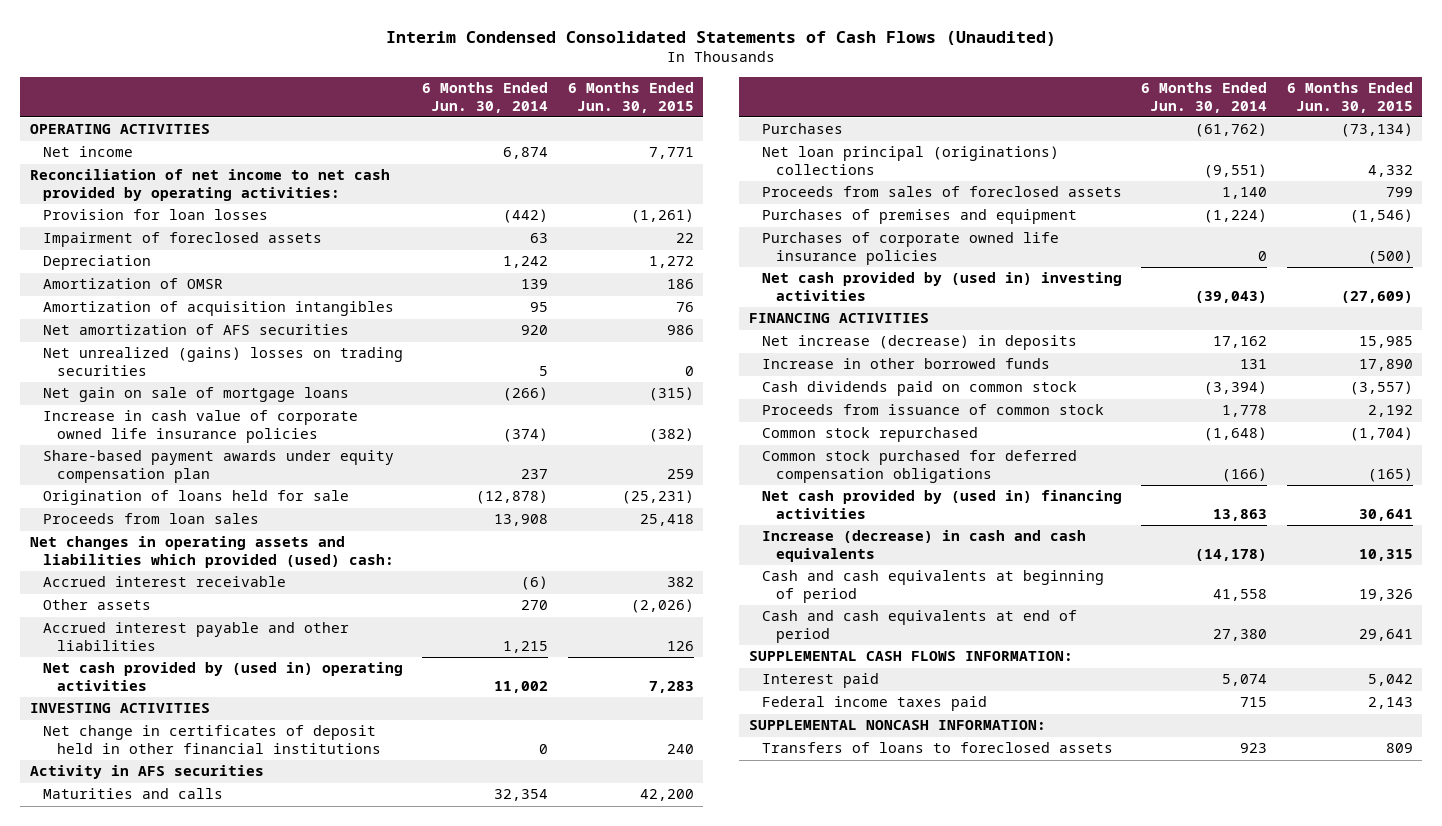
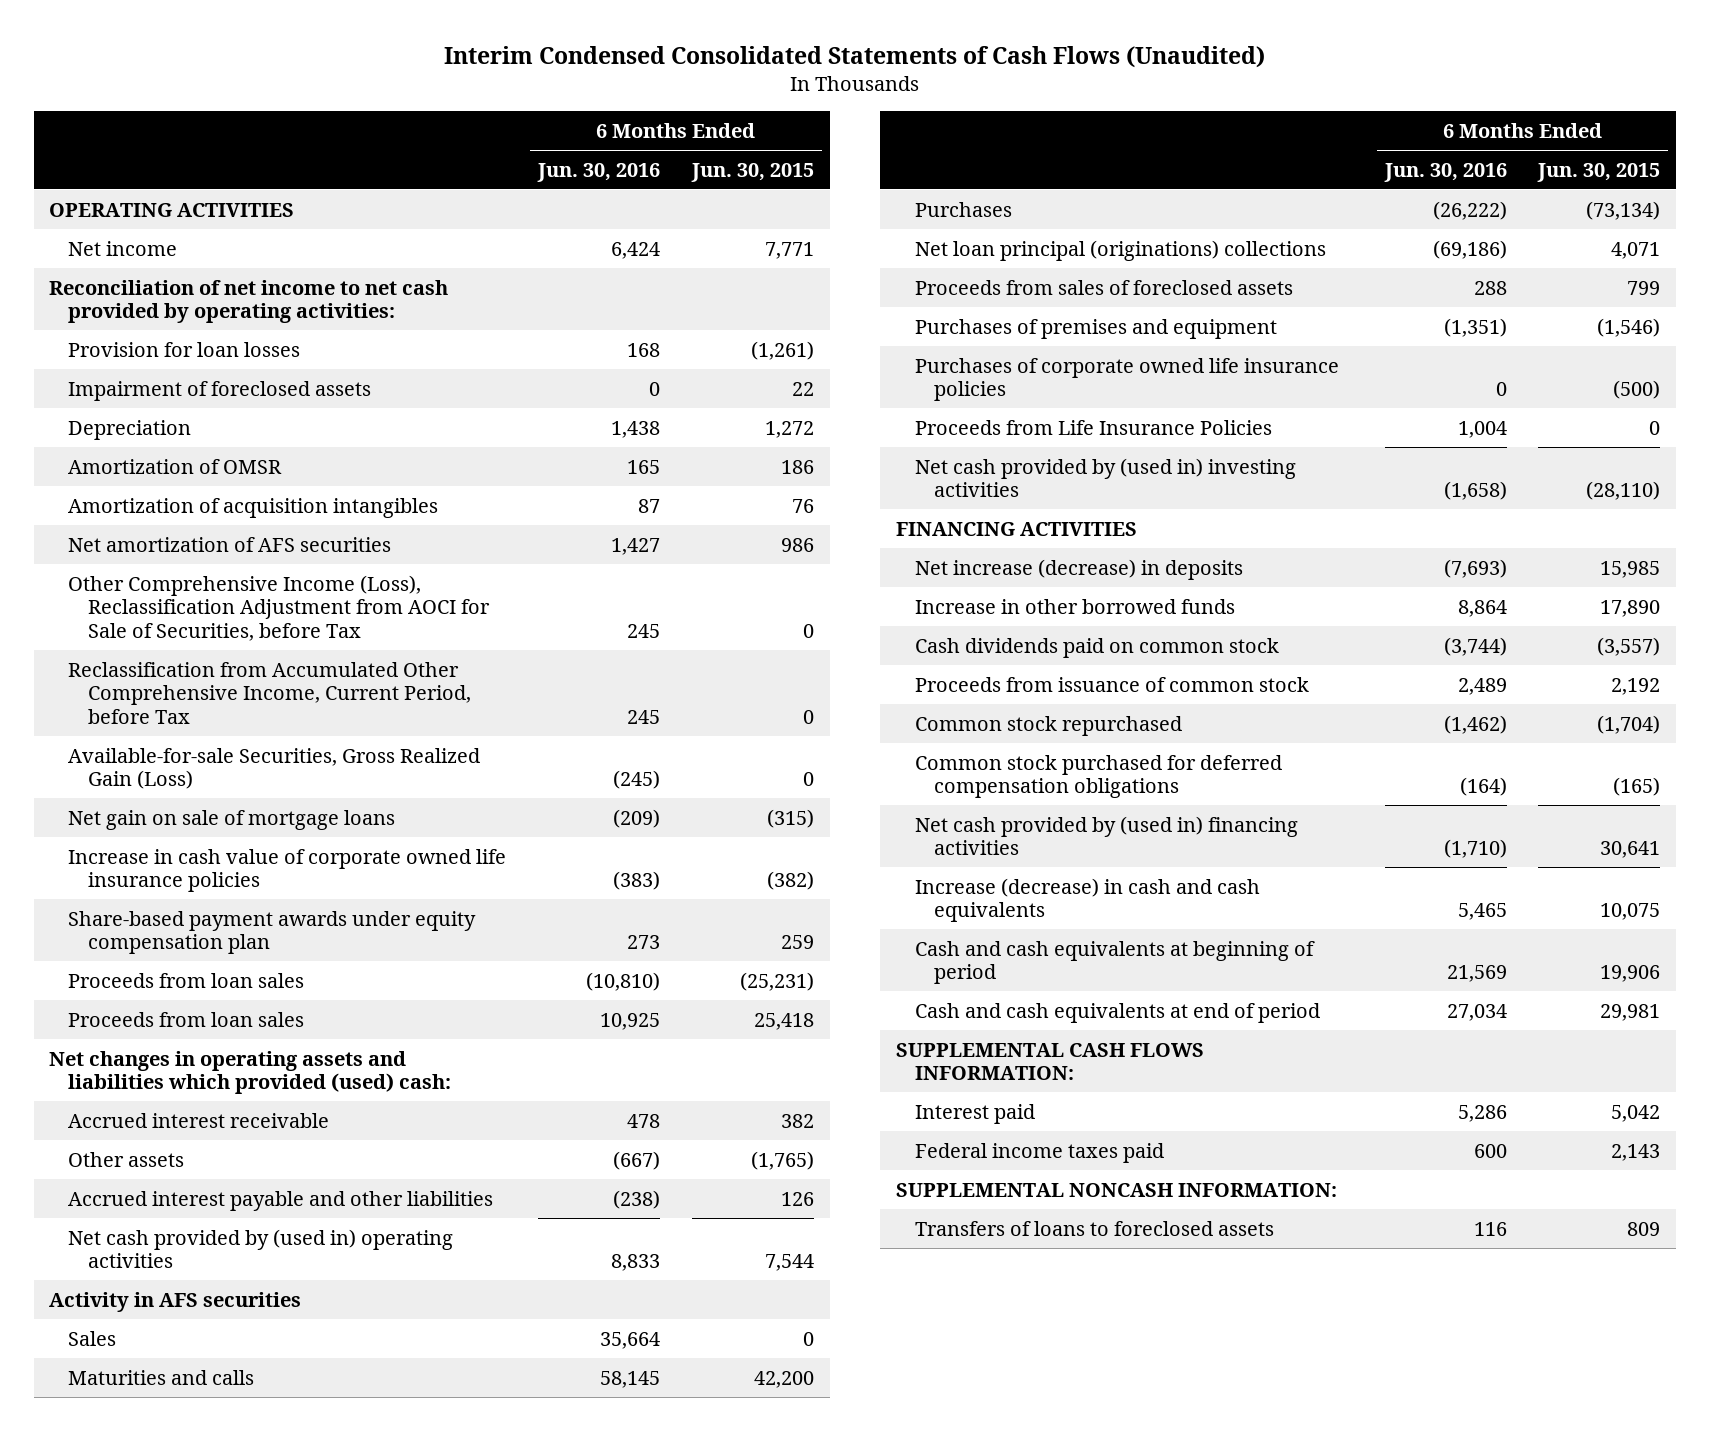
[422,82,549,113] 6 Months Ended Jun. 30, 2014 -> none
none -> [537,162,661,182] Jun. 30, 2016
[43,347,404,376] Net unrealized (gains) losses on trading securities -> none
none -> [68,574,490,641] Other Comprehensive Income (Loss), Reclassification Adjustment from AOCI for Sale of Securities, before Tax
none -> [68,661,471,724] Reclassification from Accumulated Other Comprehensive Income, Current Period, before Tax
none -> [68,747,481,790] Available-for-sale Securities, Gross Realized Gain (Loss)
[43,490,350,506] Origination of loans held for sale -> [68,972,305,988] Proceeds from loan sales
[630,599,694,614] (2,026) -> [751,1150,815,1170] (1,765)
[29,703,210,714] INVESTING ACTIVITIES -> none
[43,725,381,754] Net change in certificates of deposit held in other financial institutions -> none
[648,680,694,693] 7,283 -> [765,1254,815,1272] 7,544
none -> [68,1330,117,1346] Sales
[1367,164,1413,177] 4,332 -> [1611,241,1661,259] 4,071
none -> [914,419,1272,435] Proceeds from Life Insurance Policies
[1340,290,1413,303] (27,609) -> [1586,481,1661,501] (28,110)
[1358,548,1413,561] 10,315 -> [1600,903,1661,921] 10,075
[1358,588,1413,601] 19,326 -> [1600,965,1661,983] 19,906
[1358,628,1413,641] 29,641 -> [1600,1003,1661,1021] 29,981

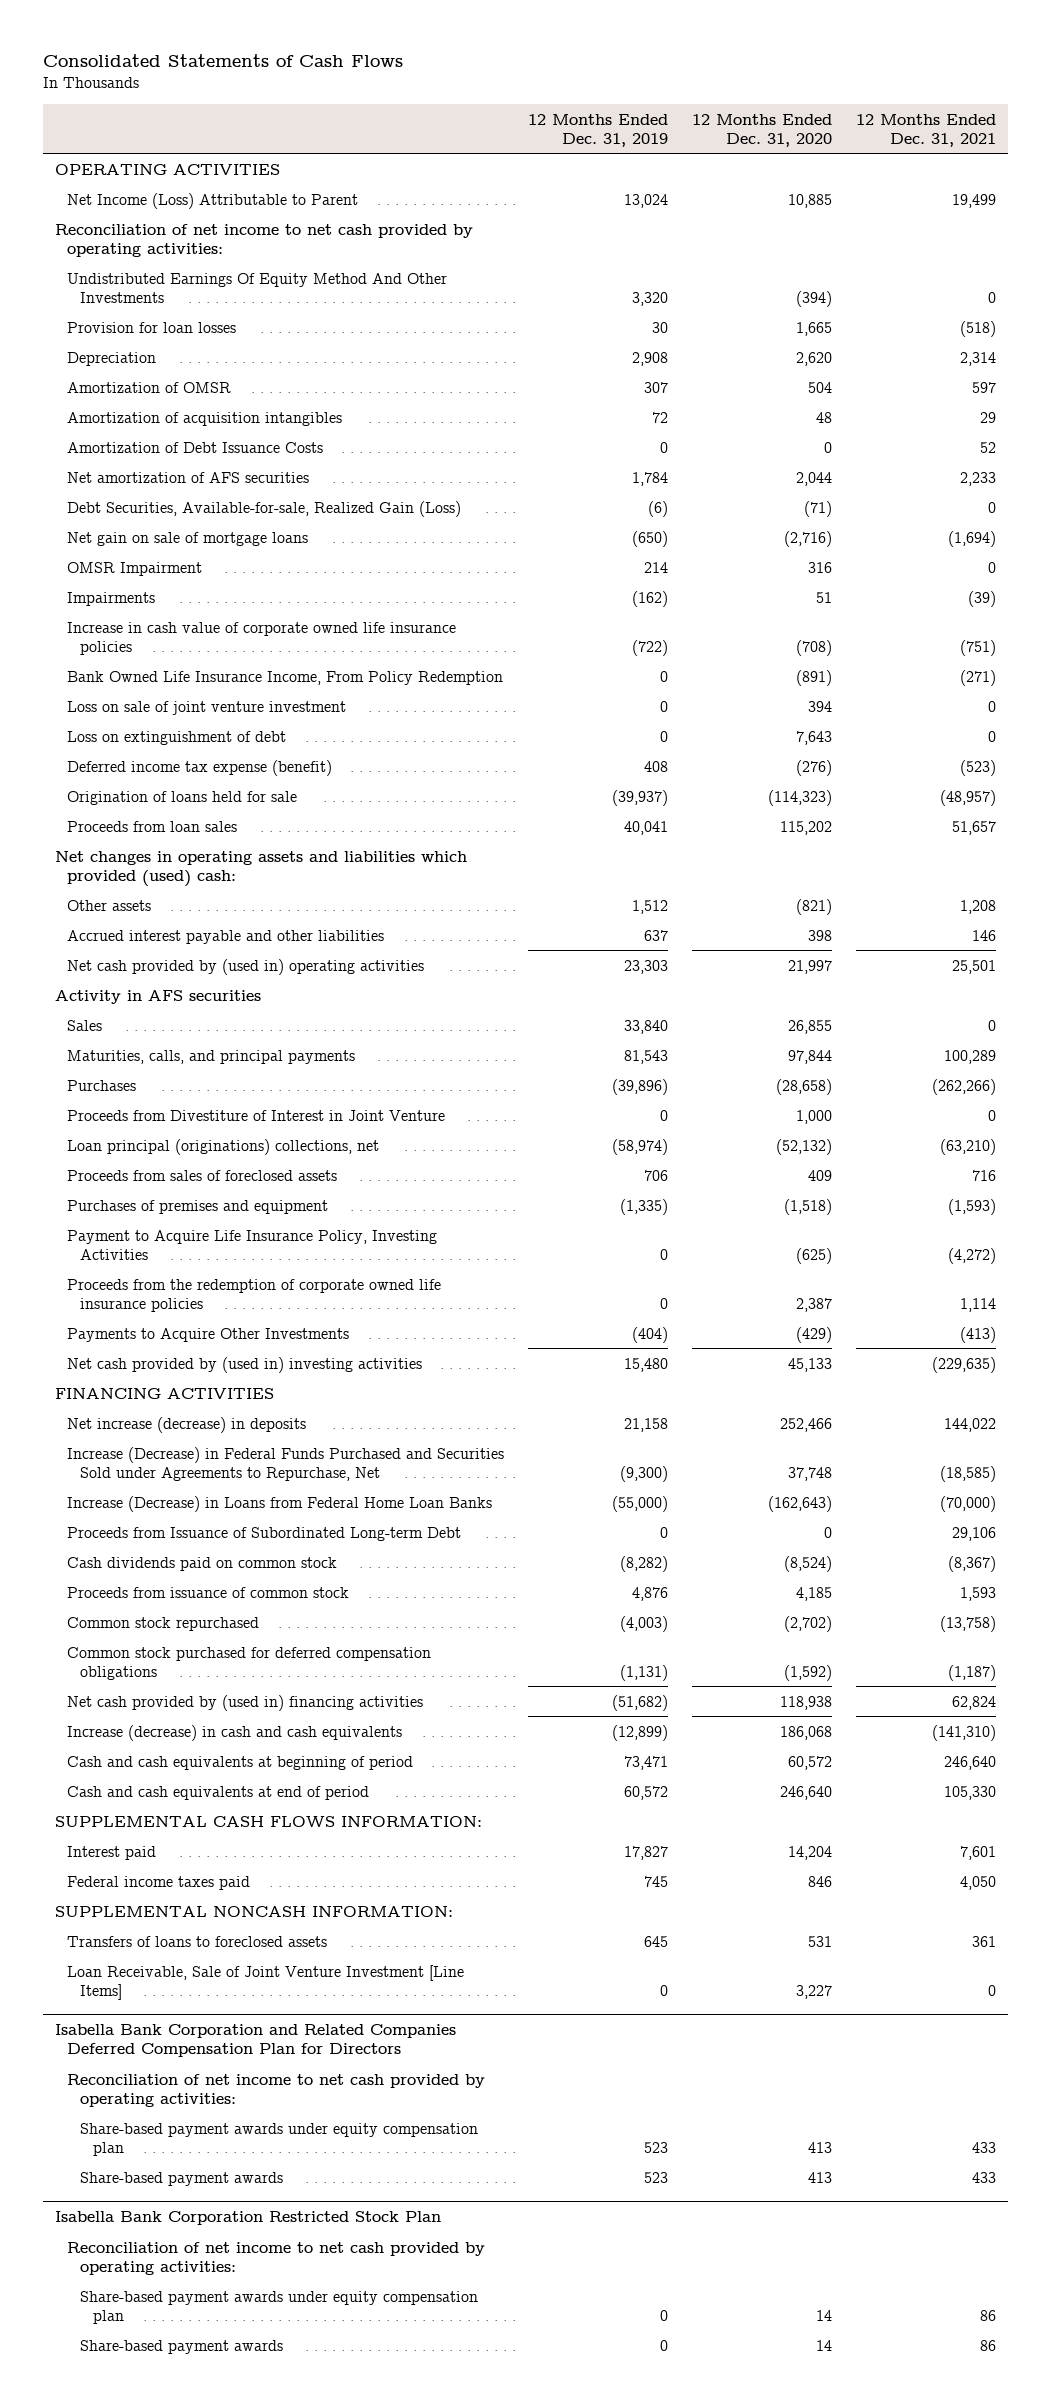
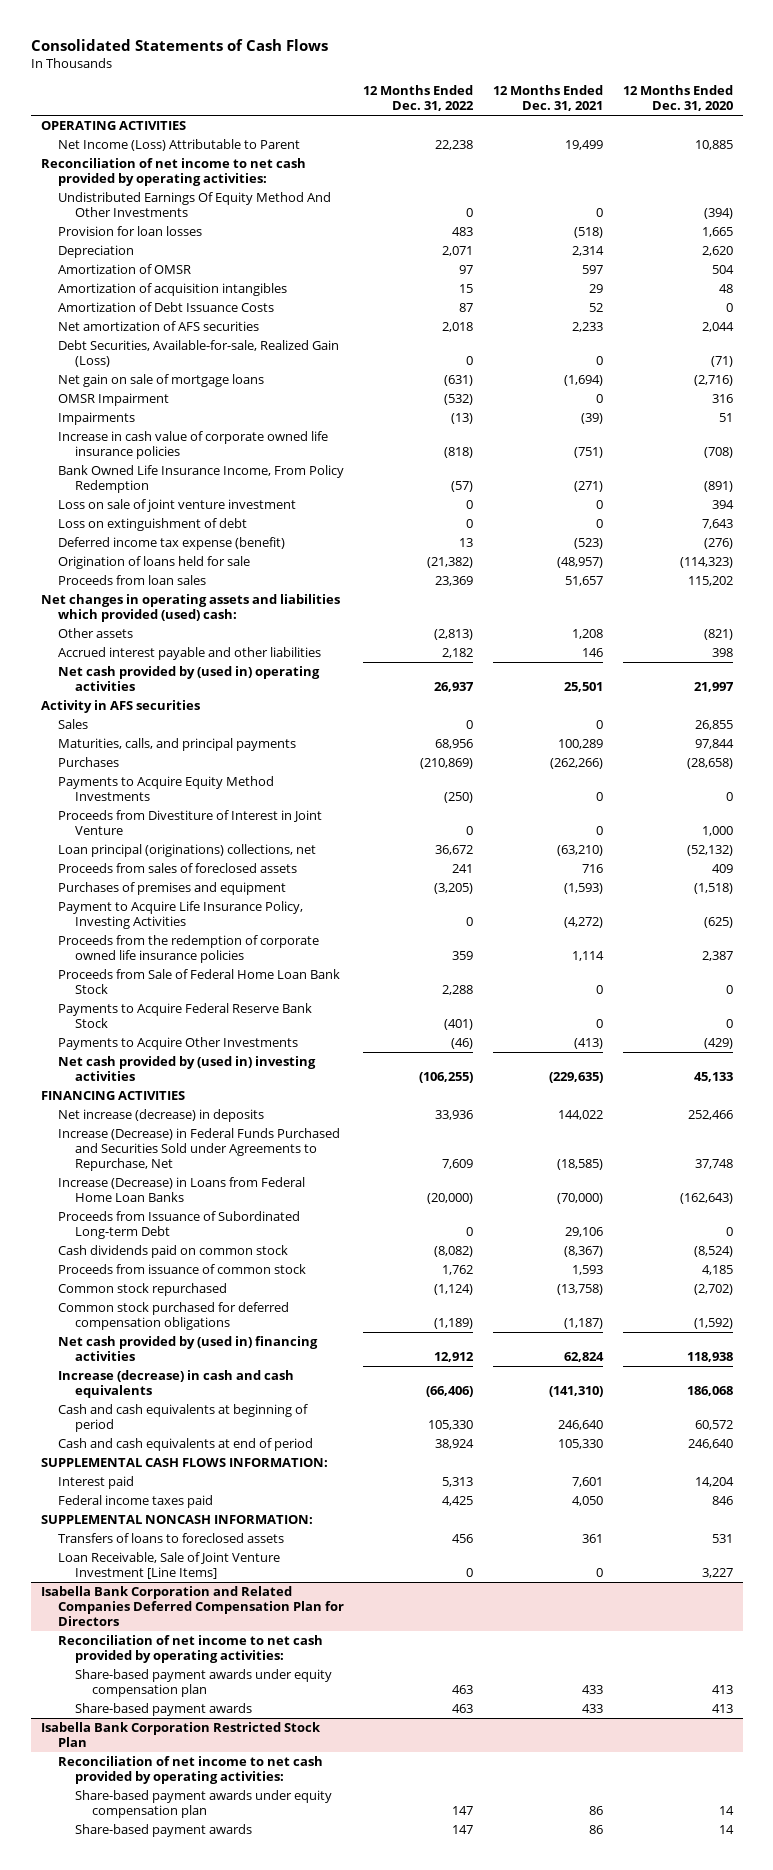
[528,113,669,147] 12 Months Ended Dec. 31, 2019 -> none
none -> [363,85,475,112] 12 Months Ended Dec. 31, 2022
none -> [57,776,274,802] Payments to Acquire Equity Method Investments
none -> [57,969,340,995] Proceeds from Sale of Federal Home Loan Bank Stock
none -> [57,1003,312,1029] Payments to Acquire Federal Reserve Bank Stock

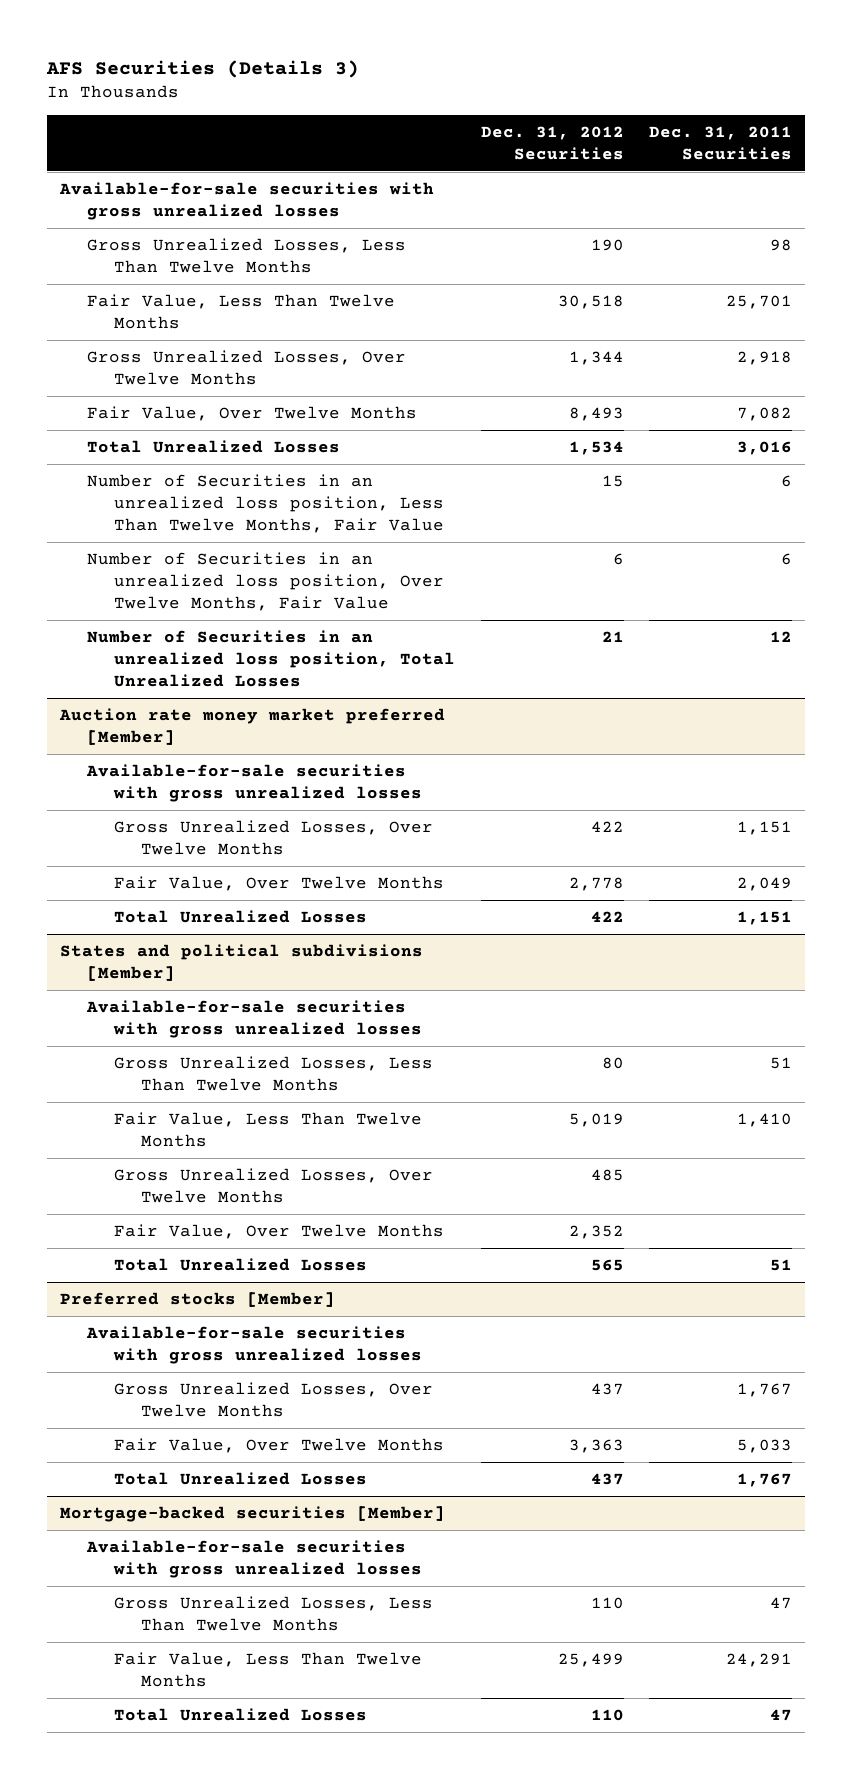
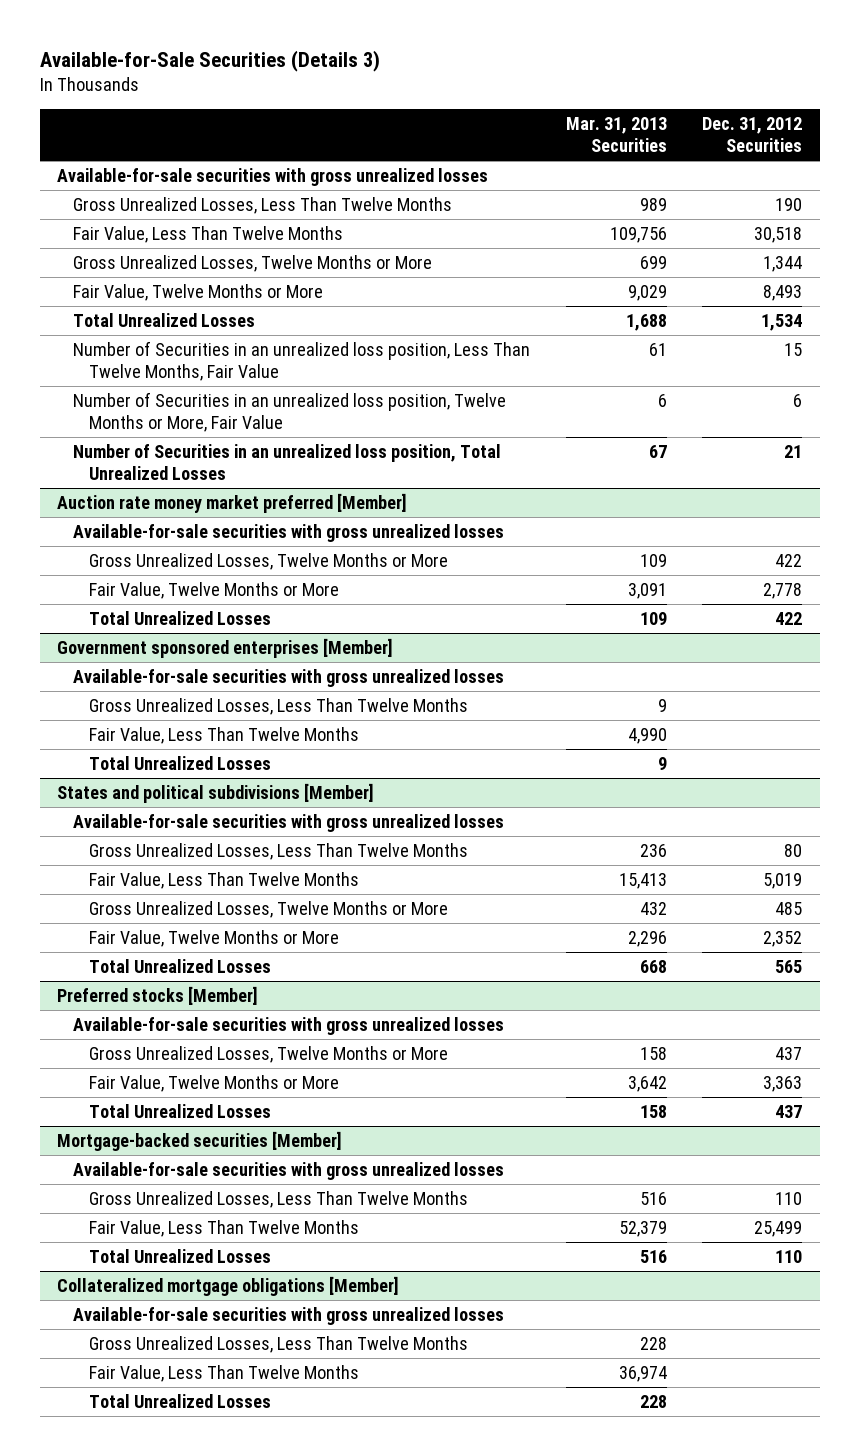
[46,60,360,79] AFS Securities (Details 3) -> [39,50,380,73] Available-for-Sale Securities (Details 3)
[649,125,793,160] Dec. 31, 2011 Securities -> none
none -> [565,117,667,153] Mar. 31, 2013 Securities
[87,350,407,385] Gross Unrealized Losses, Over Twelve Months -> [73,254,433,272] Gross Unrealized Losses, Twelve Months or More
[87,406,418,422] Fair Value, Over Twelve Months -> [73,283,324,301] Fair Value, Twelve Months or More
[87,552,445,611] Number of Securities in an unrealized loss position, Over Twelve Months, Fair Value -> [73,391,507,433] Number of Securities in an unrealized loss position, Twelve Months or More, Fair Value
[114,820,434,855] Gross Unrealized Losses, Over Twelve Months -> [89,552,449,570] Gross Unrealized Losses, Twelve Months or More
[114,876,445,892] Fair Value, Over Twelve Months -> [89,581,340,599] Fair Value, Twelve Months or More
none -> [57,637,394,658] Government sponsored enterprises [Member]
none -> [73,668,505,687] Available-for-sale securities with gross unrealized losses
none -> [89,697,469,715] Gross Unrealized Losses, Less Than Twelve Months
none -> [89,726,360,744] Fair Value, Less Than Twelve Months
none -> [89,755,272,770] Total Unrealized Losses
[114,1168,434,1203] Gross Unrealized Losses, Over Twelve Months -> [89,900,449,918] Gross Unrealized Losses, Twelve Months or More
[114,1224,445,1240] Fair Value, Over Twelve Months -> [89,929,340,947] Fair Value, Twelve Months or More
[114,1382,434,1417] Gross Unrealized Losses, Over Twelve Months -> [89,1045,449,1063] Gross Unrealized Losses, Twelve Months or More
[114,1438,445,1454] Fair Value, Over Twelve Months -> [89,1074,340,1092] Fair Value, Twelve Months or More
none -> [57,1275,400,1296] Collateralized mortgage obligations [Member]
none -> [73,1306,505,1325] Available-for-sale securities with gross unrealized losses
none -> [89,1335,469,1353] Gross Unrealized Losses, Less Than Twelve Months
none -> [89,1364,360,1382] Fair Value, Less Than Twelve Months
none -> [89,1393,272,1408] Total Unrealized Losses

